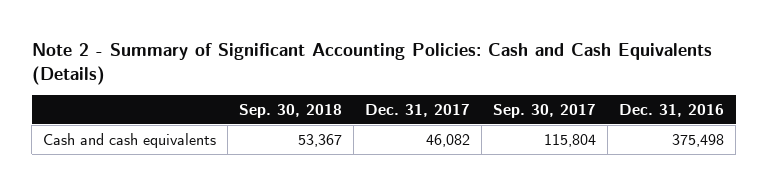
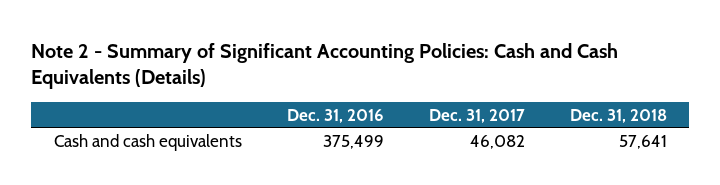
[239,104,343,119] Sep. 30, 2018 -> none
[493,104,597,119] Sep. 30, 2017 -> none
none -> [569,108,667,123] Dec. 31, 2018
[672,133,725,147] 375,498 -> [322,134,384,149] 375,499

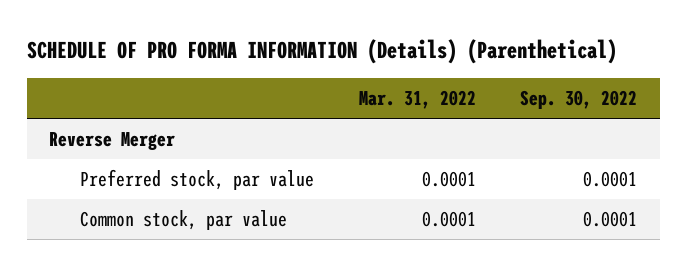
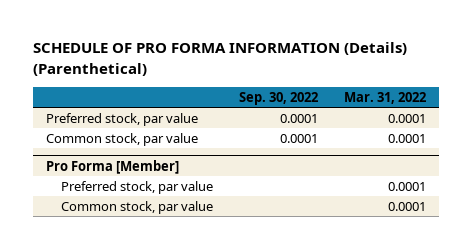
[49,132,176,151] Reverse Merger -> none
none -> [45,159,179,174] Pro Forma [Member]
none -> [61,180,214,194] Preferred stock, par value
none -> [61,200,214,214] Common stock, par value

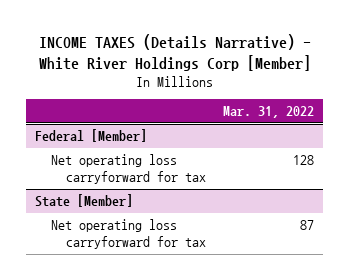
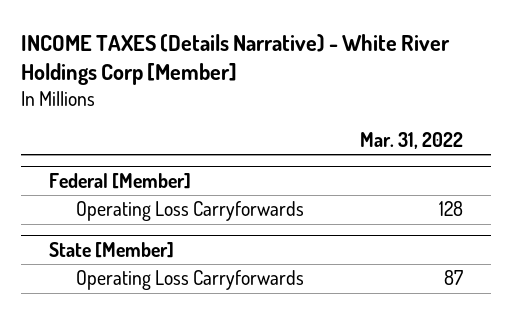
[50,154,207,185] Net operating loss carryforward for tax -> [76,201,305,222] Operating Loss Carryforwards
[50,219,207,250] Net operating loss carryforward for tax -> [76,270,305,291] Operating Loss Carryforwards

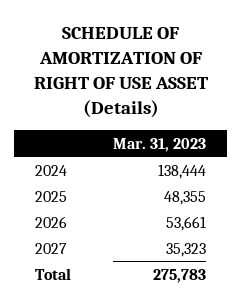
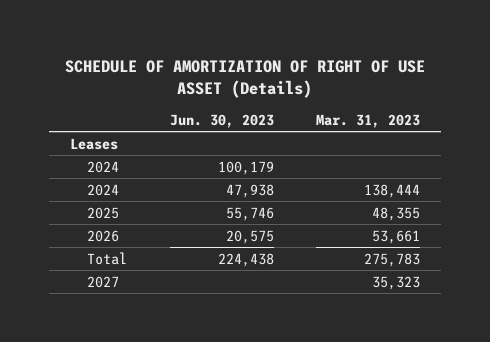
none -> [169,114,274,129] Jun. 30, 2023
none -> [70,137,119,150] Leases
none -> [87,160,120,173] 2024
[34,242,67,254] 2027 -> [87,275,120,288] 2027

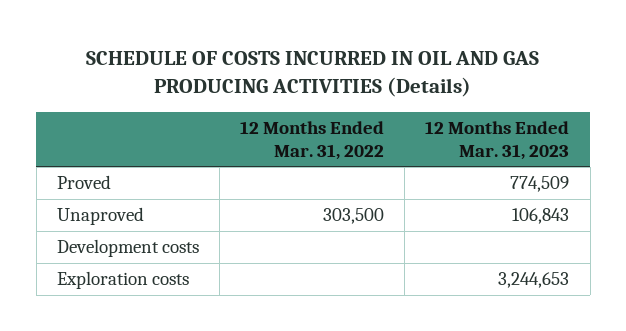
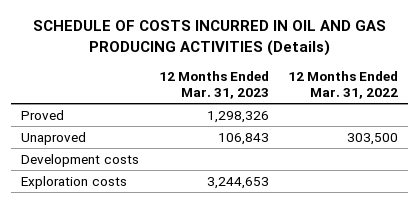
[510,176,570,193] 774,509 -> [206,110,269,123] 1,298,326

